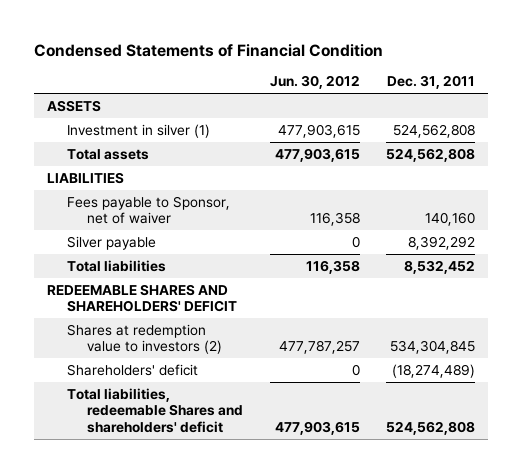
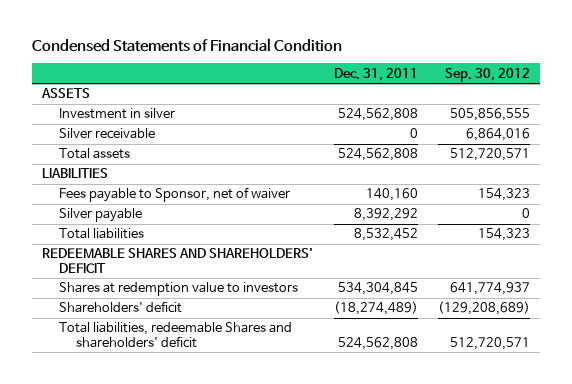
[269,75,360,90] Jun. 30, 2012 -> none
none -> [444,67,530,82] Sep. 30, 2012
[67,123,211,138] Investment in silver (1) -> [59,108,176,120] Investment in silver
none -> [59,128,156,140] Silver receivable
[67,323,223,355] Shares at redemption value to investors (2) -> [59,282,299,297] Shares at redemption value to investors

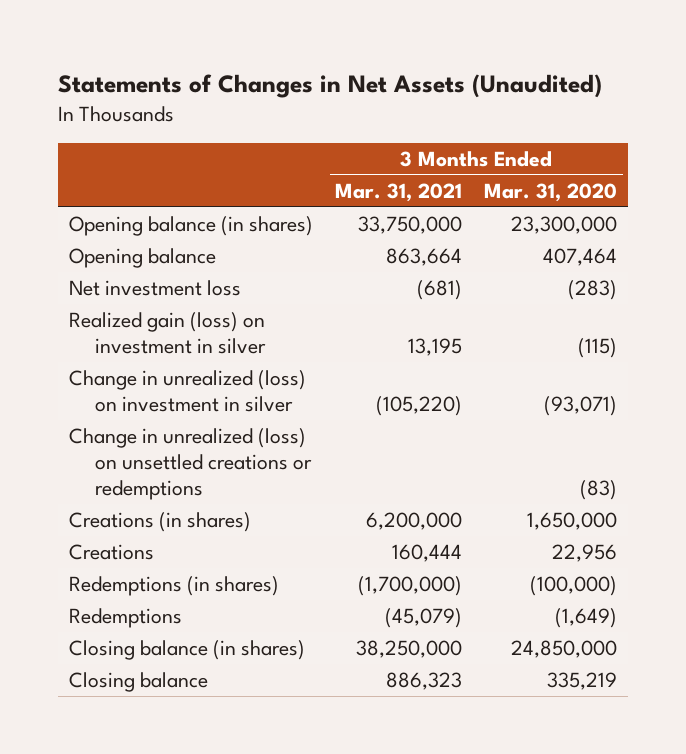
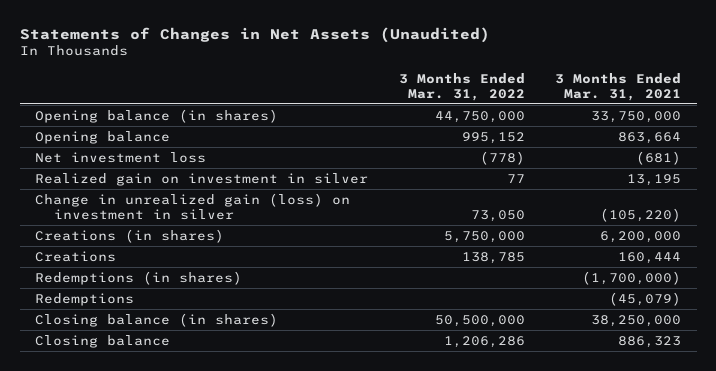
[484,182,618,202] Mar. 31, 2020 -> none
none -> [398,72,525,101] 3 Months Ended Mar. 31, 2022
[69,428,312,500] Change in unrealized (loss) on unsettled creations or redemptions -> none
[69,312,266,355] Realized gain (loss) on investment in silver -> [34,172,368,186] Realized gain on investment in silver
[69,370,307,413] Change in unrealized (loss) on investment in silver -> [34,192,350,220] Change in unrealized gain (loss) on investment in silver

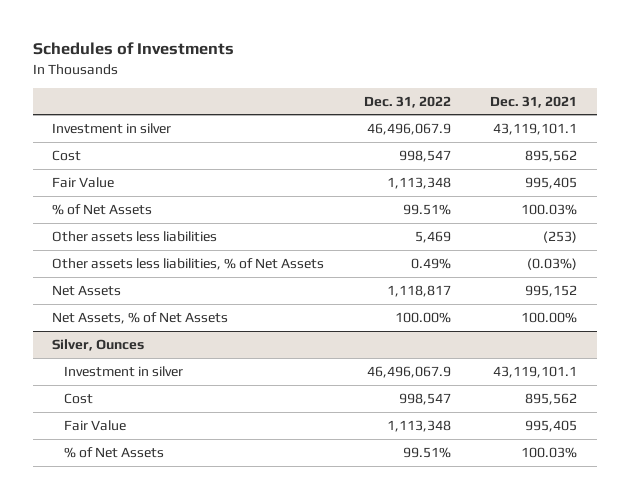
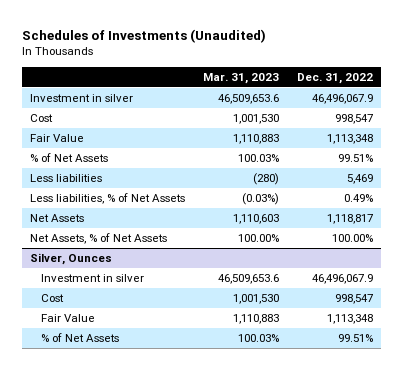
[32,42,234,56] Schedules of Investments -> [21,28,266,43] Schedules of Investments (Unaudited)
[490,95,578,108] Dec. 31, 2021 -> none
none -> [203,73,280,85] Mar. 31, 2023
[52,230,218,242] Other assets less liabilities -> [30,174,103,183] Less liabilities
[52,257,325,270] Other assets less liabilities, % of Net Assets -> [30,193,186,205] Less liabilities, % of Net Assets

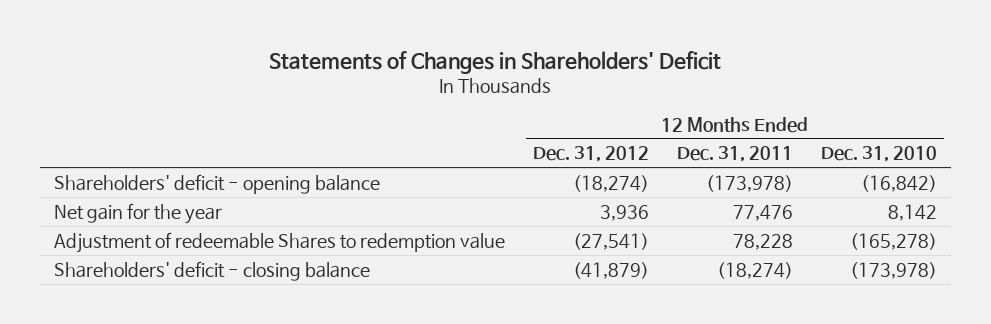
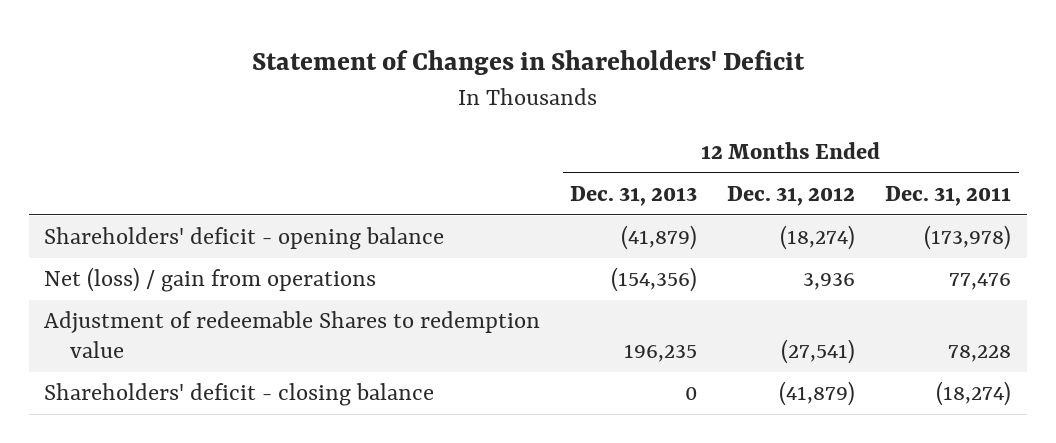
[269,50,722,74] Statements of Changes in Shareholders' Deficit -> [251,49,805,75] Statement of Changes in Shareholders' Deficit
[821,146,938,163] Dec. 31, 2010 -> none
none -> [570,186,698,207] Dec. 31, 2013
[53,202,222,224] Net gain for the year -> [44,267,377,293] Net (loss) / gain from operations

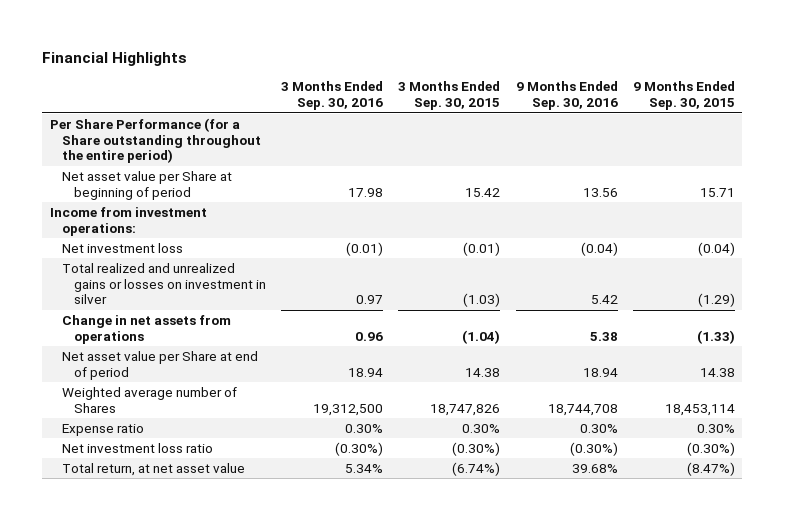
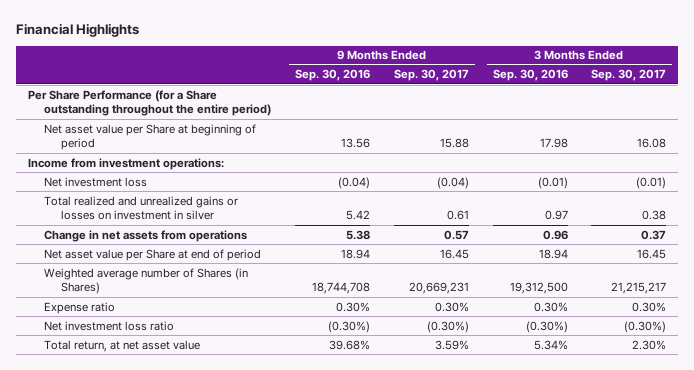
[398,81,501,111] 3 Months Ended Sep. 30, 2015 -> none
[632,81,735,111] 9 Months Ended Sep. 30, 2015 -> none
none -> [393,69,469,82] Sep. 30, 2017
none -> [591,69,667,82] Sep. 30, 2017
[61,386,237,413] Weighted average number of Shares -> [44,267,249,295] Weighted average number of Shares (in Shares)

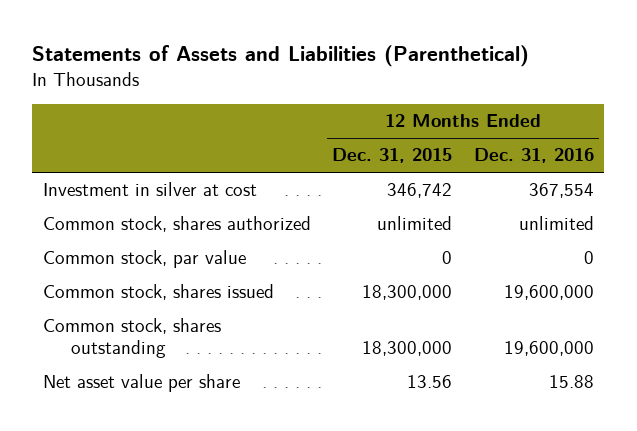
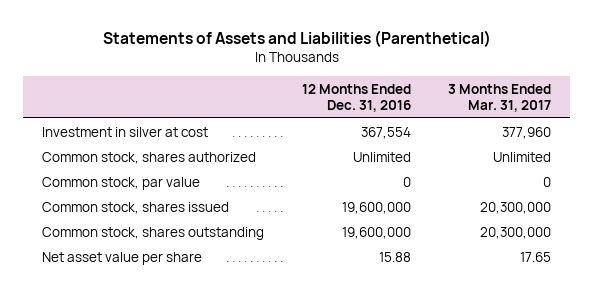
[332,148,453,164] Dec. 31, 2015 -> none
none -> [448,83,552,113] 3 Months Ended Mar. 31, 2017
[518,216,594,231] unlimited -> [352,151,411,162] Unlimited

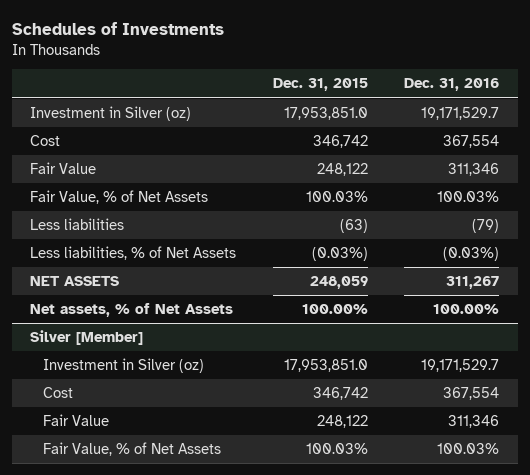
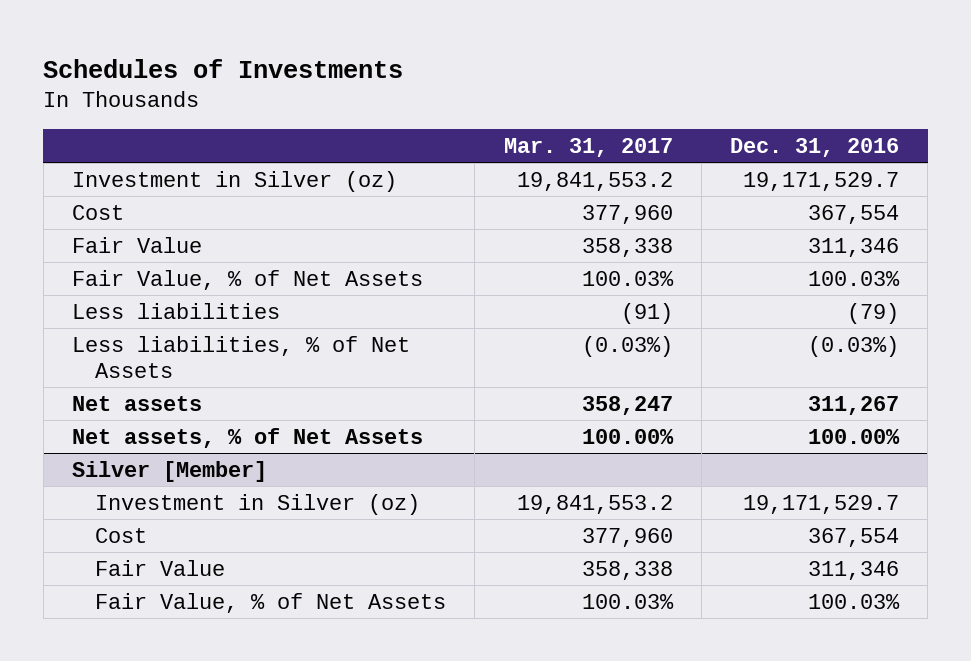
[272,78,368,92] Dec. 31, 2015 -> none
none -> [503,138,673,158] Mar. 31, 2017
[30,276,120,287] NET ASSETS -> [71,395,202,411] Net assets

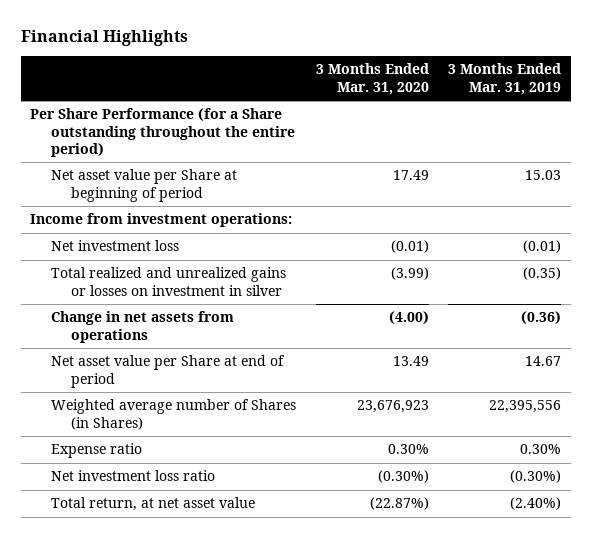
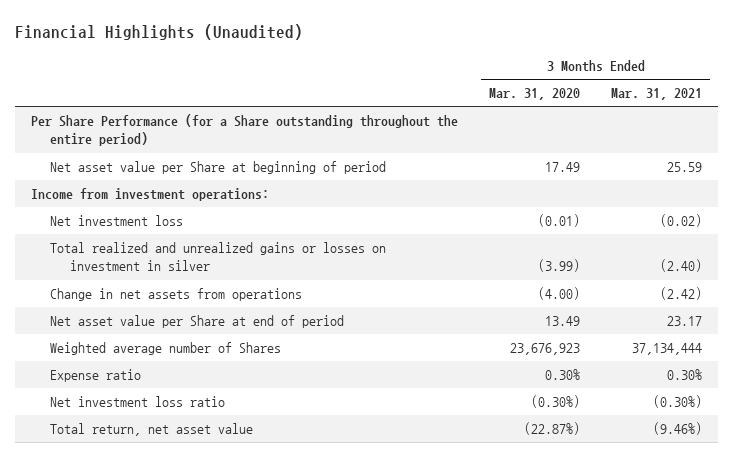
[20,30,188,47] Financial Highlights -> [15,24,304,41] Financial Highlights (Unaudited)
[448,63,562,95] 3 Months Ended Mar. 31, 2019 -> none
none -> [611,88,703,101] Mar. 31, 2021
[50,399,296,430] Weighted average number of Shares (in Shares) -> [50,342,282,356] Weighted average number of Shares
[50,497,255,512] Total return, at net asset value -> [50,423,254,437] Total return, net asset value

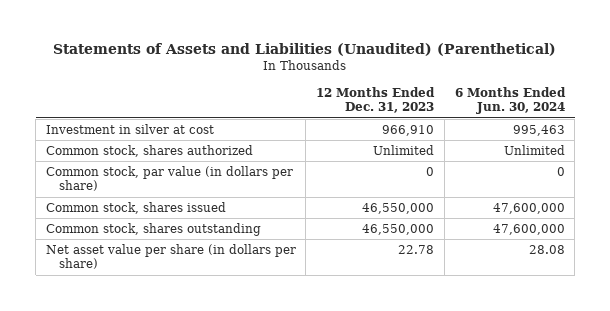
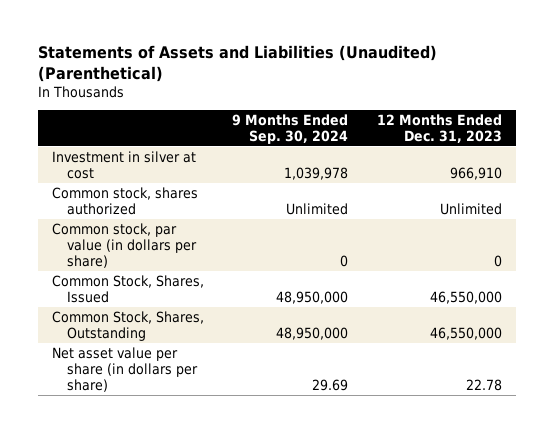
[454,87,566,115] 6 Months Ended Jun. 30, 2024 -> none
none -> [232,113,349,145] 9 Months Ended Sep. 30, 2024
[45,202,226,215] Common stock, shares issued -> [51,274,204,303] Common Stock, Shares, Issued
[45,223,261,237] Common stock, shares outstanding -> [51,310,204,341] Common Stock, Shares, Outstanding

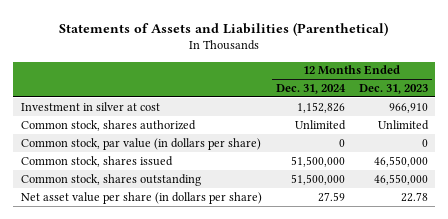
[37,45,437,82] Statements of Assets and Liabilities (Unaudited) (Parenthetical) -> [59,21,389,36] Statements of Assets and Liabilities (Parenthetical)
[232,113,349,145] 9 Months Ended Sep. 30, 2024 -> none
none -> [275,84,346,95] Dec. 31, 2024
[51,274,204,303] Common Stock, Shares, Issued -> [20,155,173,167] Common stock, shares issued
[51,310,204,341] Common Stock, Shares, Outstanding -> [20,173,201,186] Common stock, shares outstanding

